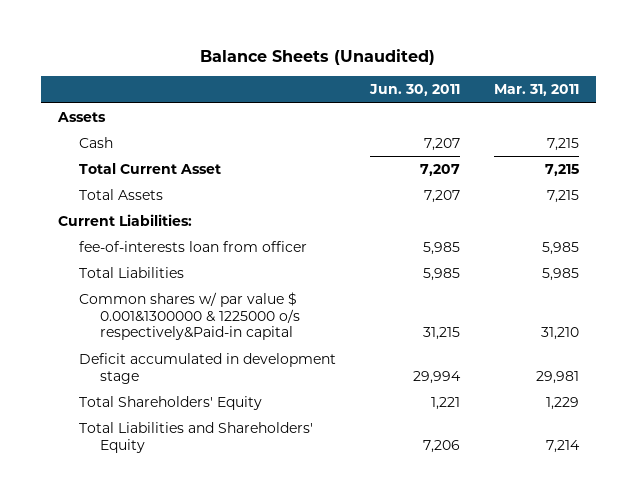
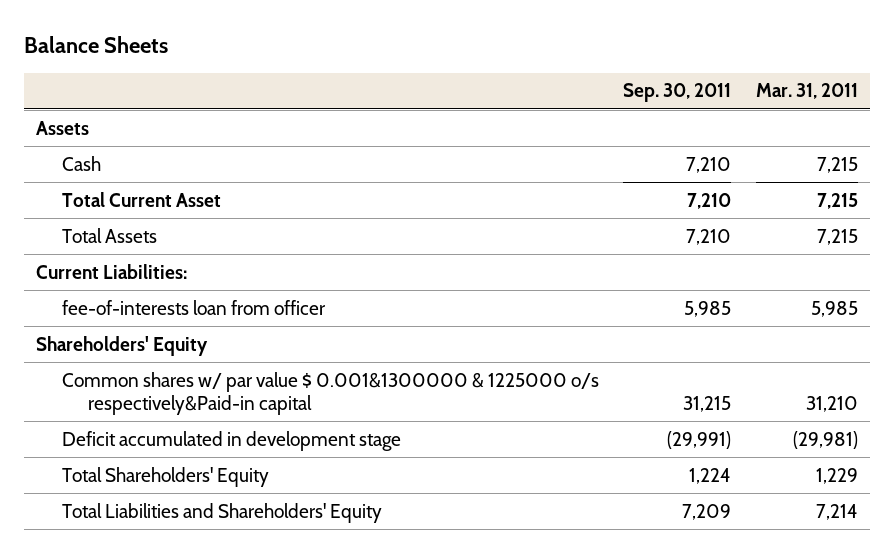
[200,49,436,66] Balance Sheets (Unaudited) -> [23,36,168,54] Balance Sheets
[368,84,460,97] Jun. 30, 2011 -> none
none -> [623,83,732,103] Sep. 30, 2011
[78,267,184,279] Total Liabilities -> none
none -> [35,335,208,356] Shareholders' Equity
[535,370,579,384] 29,981 -> [792,430,858,449] (29,981)

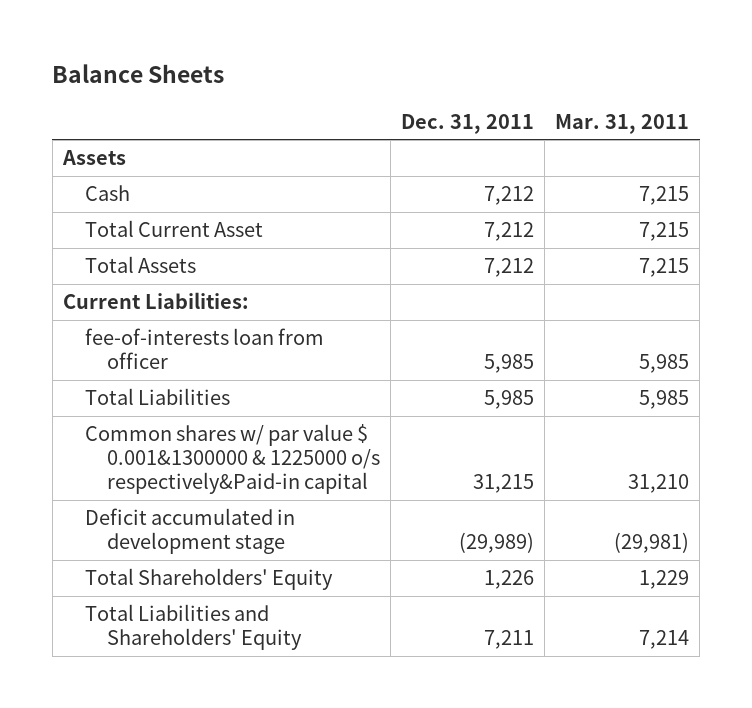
[623,83,732,103] Sep. 30, 2011 -> none
none -> [400,113,534,134] Dec. 31, 2011
[35,335,208,356] Shareholders' Equity -> none
none -> [84,388,230,406] Total Liabilities

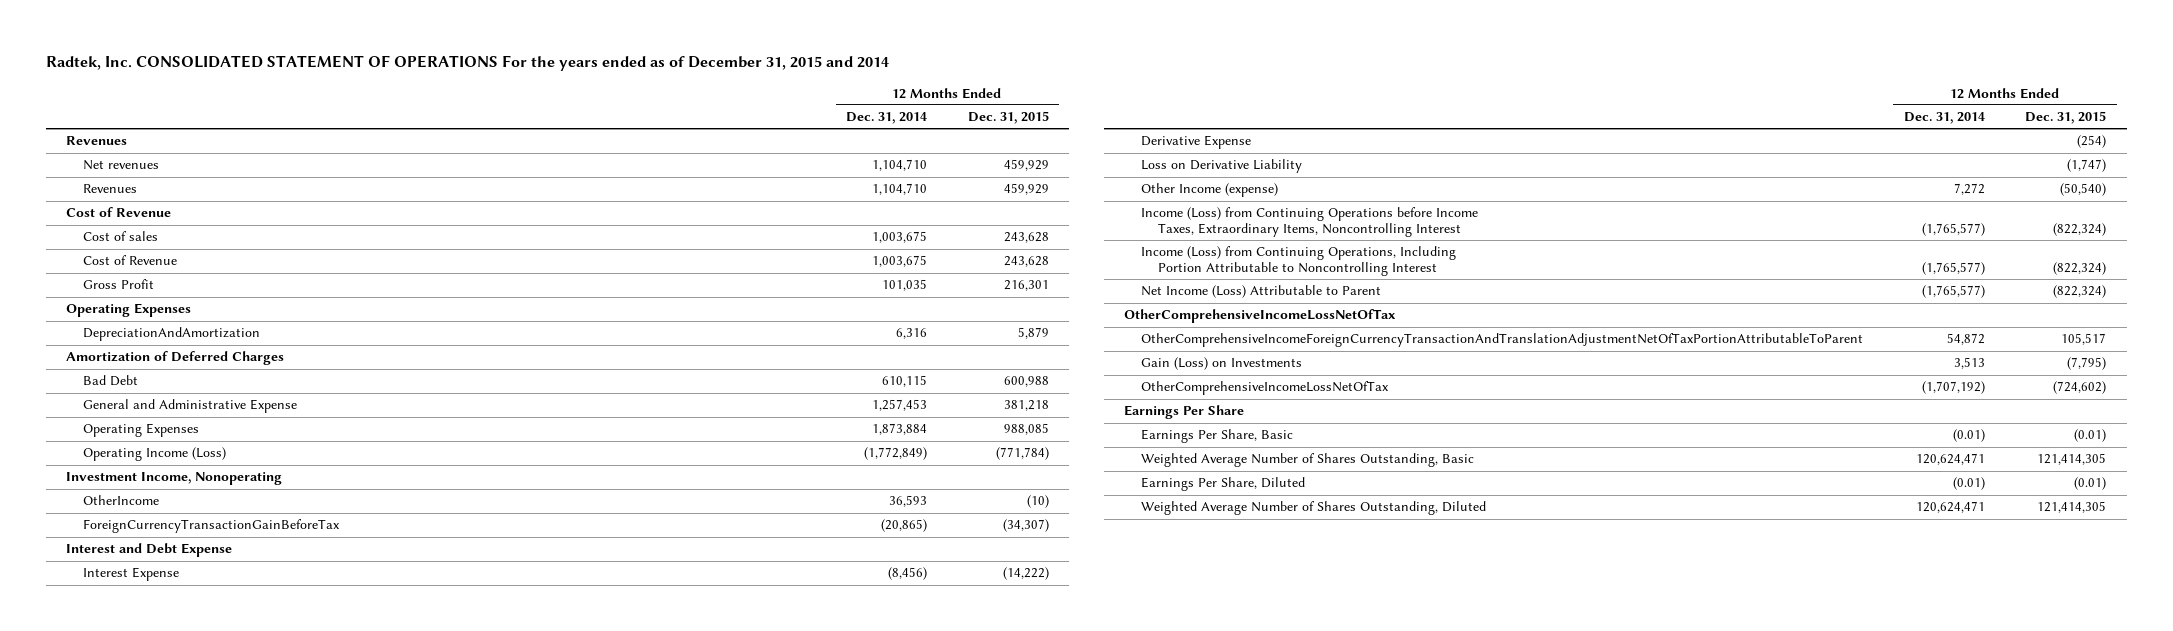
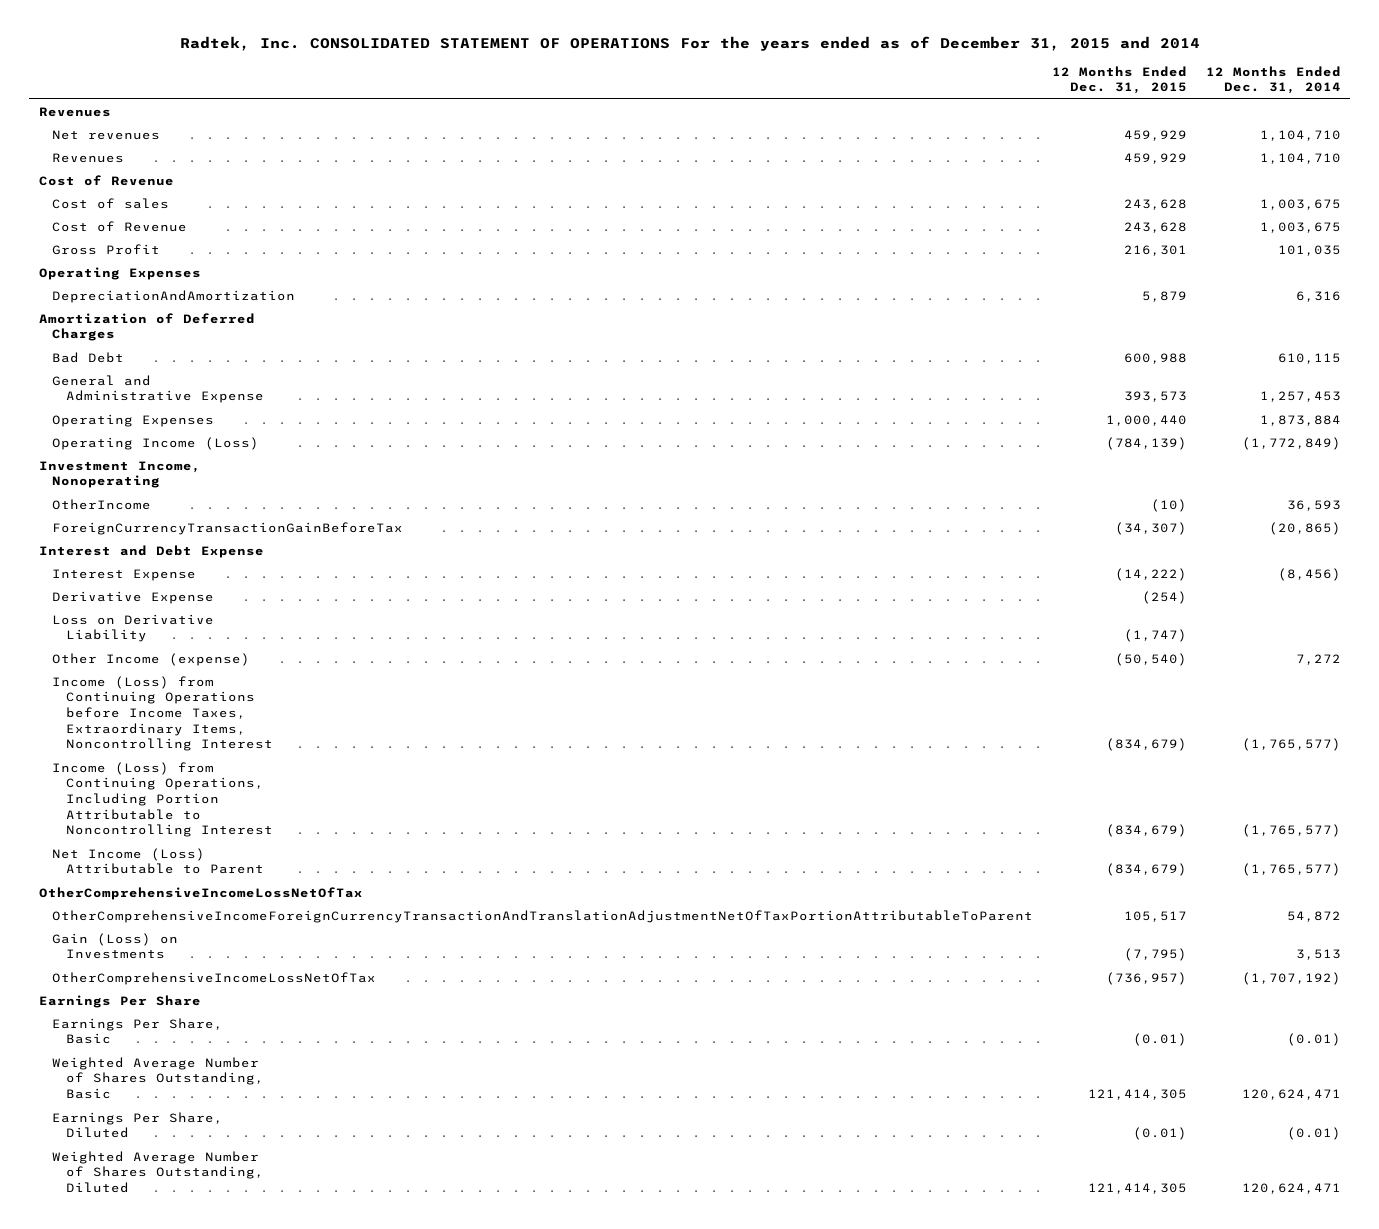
[1003,400,1049,412] 381,218 -> [1124,391,1188,403] 393,573
[1003,423,1049,436] 988,085 -> [1106,414,1188,426] 1,000,440
[995,447,1049,461] (771,784) -> [1106,436,1188,450] (784,139)
[2053,223,2107,237] (822,324) -> [1106,738,1188,752] (834,679)
[2053,262,2107,276] (822,324) -> [1106,824,1188,838] (834,679)
[2053,285,2107,299] (822,324) -> [1106,863,1188,877] (834,679)
[2053,381,2107,395] (724,602) -> [1106,971,1188,985] (736,957)

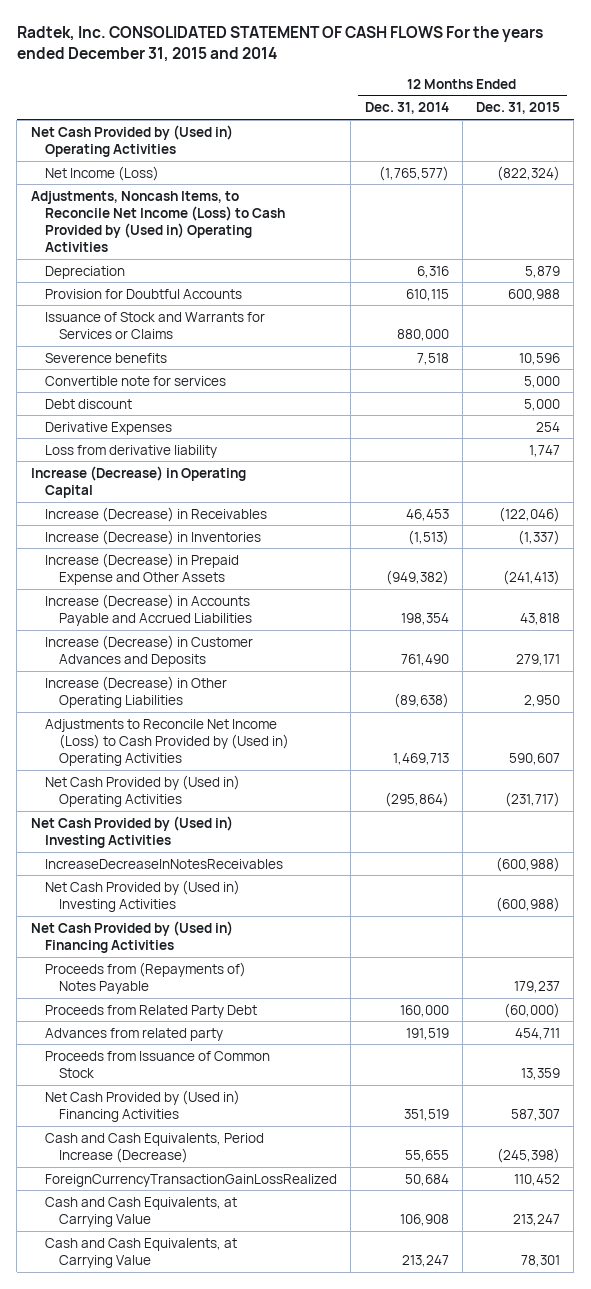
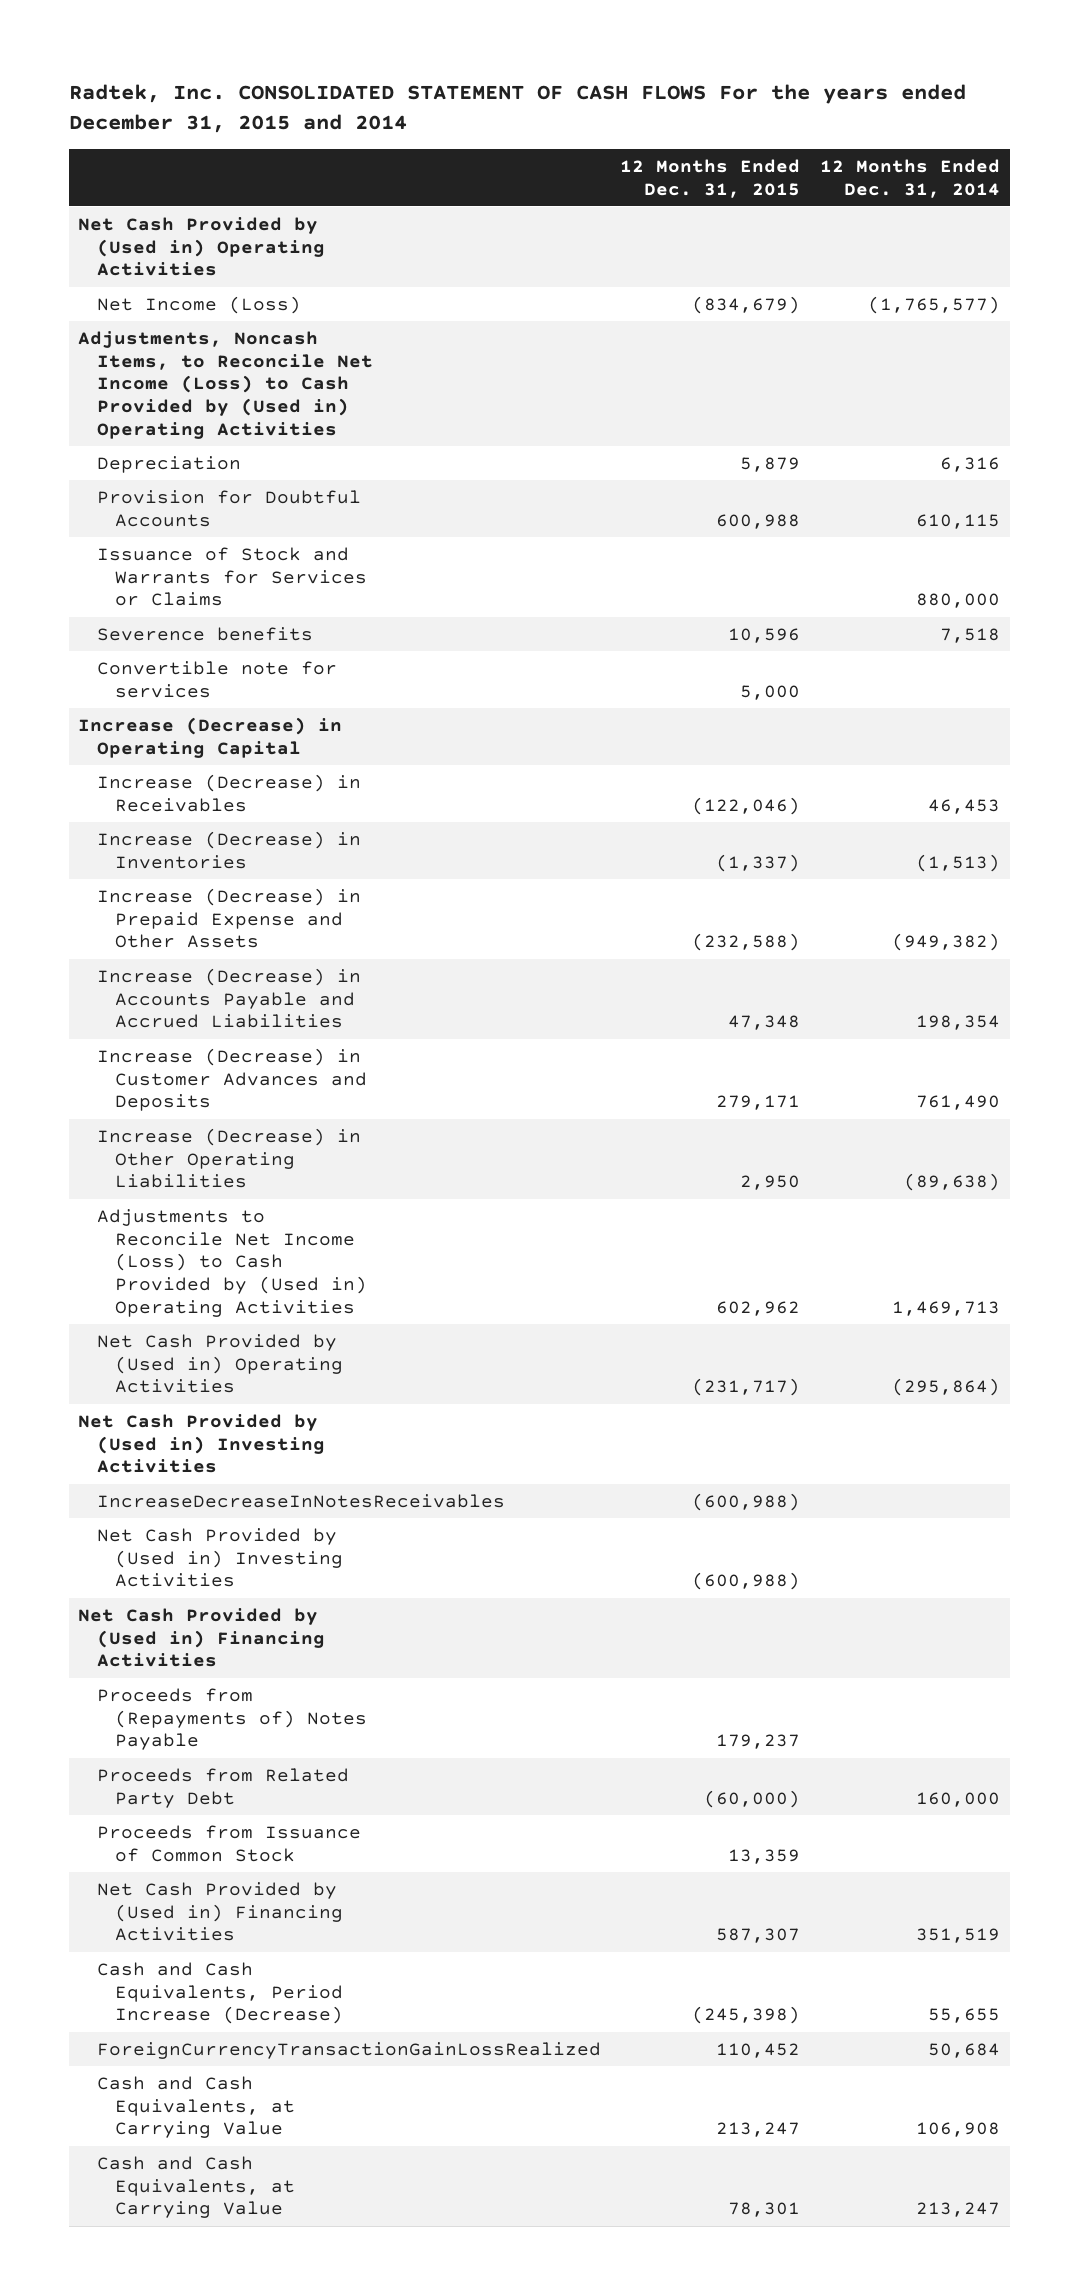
[497,165,561,181] (822,324) -> [692,295,801,314] (834,679)
[44,398,132,409] Debt discount -> none
[44,421,172,435] Derivative Expenses -> none
[44,444,217,458] Loss from derivative liability -> none
[503,569,561,585] (241,413) -> [692,933,801,952] (232,588)
[520,612,561,625] 43,818 -> [728,1015,801,1031] 47,348
[509,752,561,765] 590,607 -> [716,1301,801,1317] 602,962
[44,1027,223,1041] Advances from related party -> none

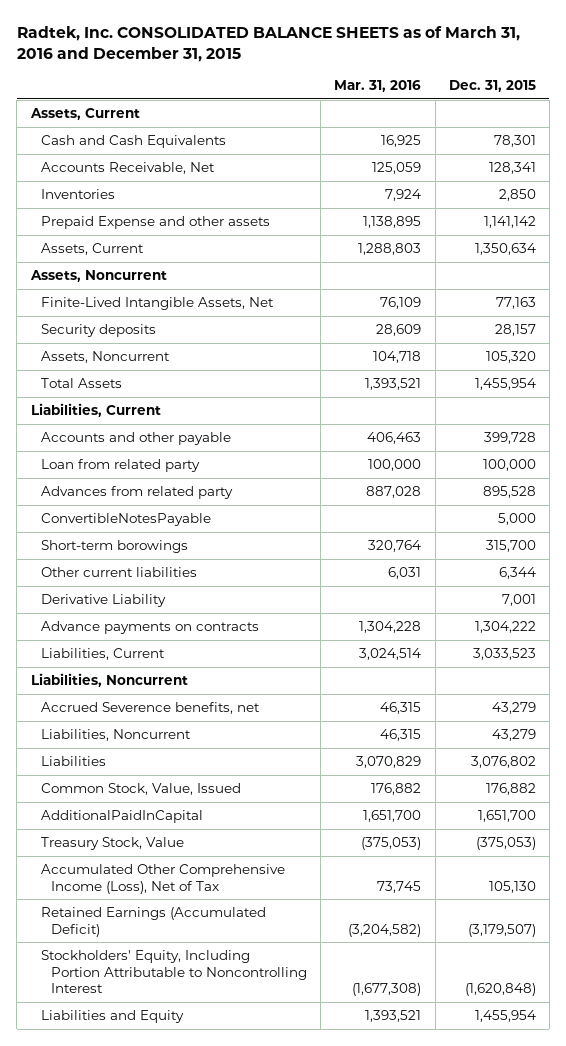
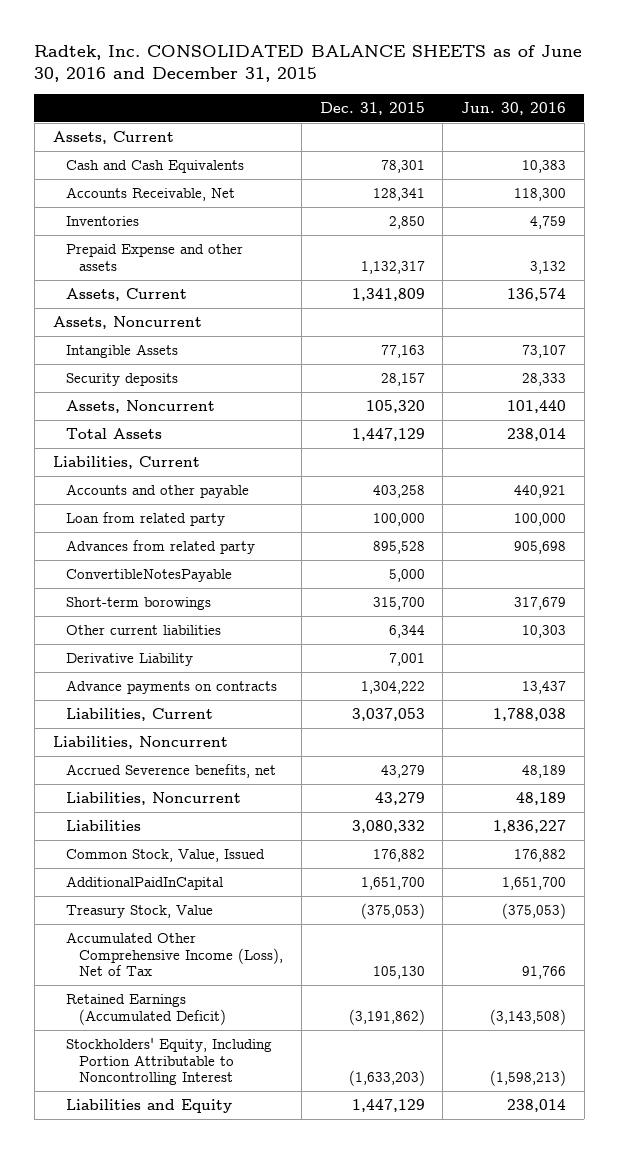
[16,25,520,62] Radtek, Inc. CONSOLIDATED BALANCE SHEETS as of March 31, 2016 and December 31, 2015 -> [34,44,583,83] Radtek, Inc. CONSOLIDATED BALANCE SHEETS as of June 30, 2016 and December 31, 2015
[334,80,422,93] Mar. 31, 2016 -> none
none -> [461,101,567,115] Jun. 30, 2016
[483,216,536,229] 1,141,142 -> [360,260,425,274] 1,132,317
[474,243,536,256] 1,350,634 -> [351,288,425,302] 1,341,809
[40,297,274,311] Finite-Lived Intangible Assets, Net -> [65,344,178,359] Intangible Assets
[474,378,536,391] 1,455,954 -> [351,428,425,442] 1,447,129
[483,432,536,445] 399,728 -> [372,485,425,499] 403,258
[472,648,536,661] 3,033,523 -> [351,708,425,722] 3,037,053
[470,756,536,769] 3,076,802 -> [351,820,425,834] 3,080,332
[467,923,536,937] (3,179,507) -> [348,1008,425,1025] (3,191,862)
[464,982,536,996] (1,620,848) -> [348,1070,425,1087] (1,633,203)
[474,1010,536,1023] 1,455,954 -> [351,1099,425,1113] 1,447,129

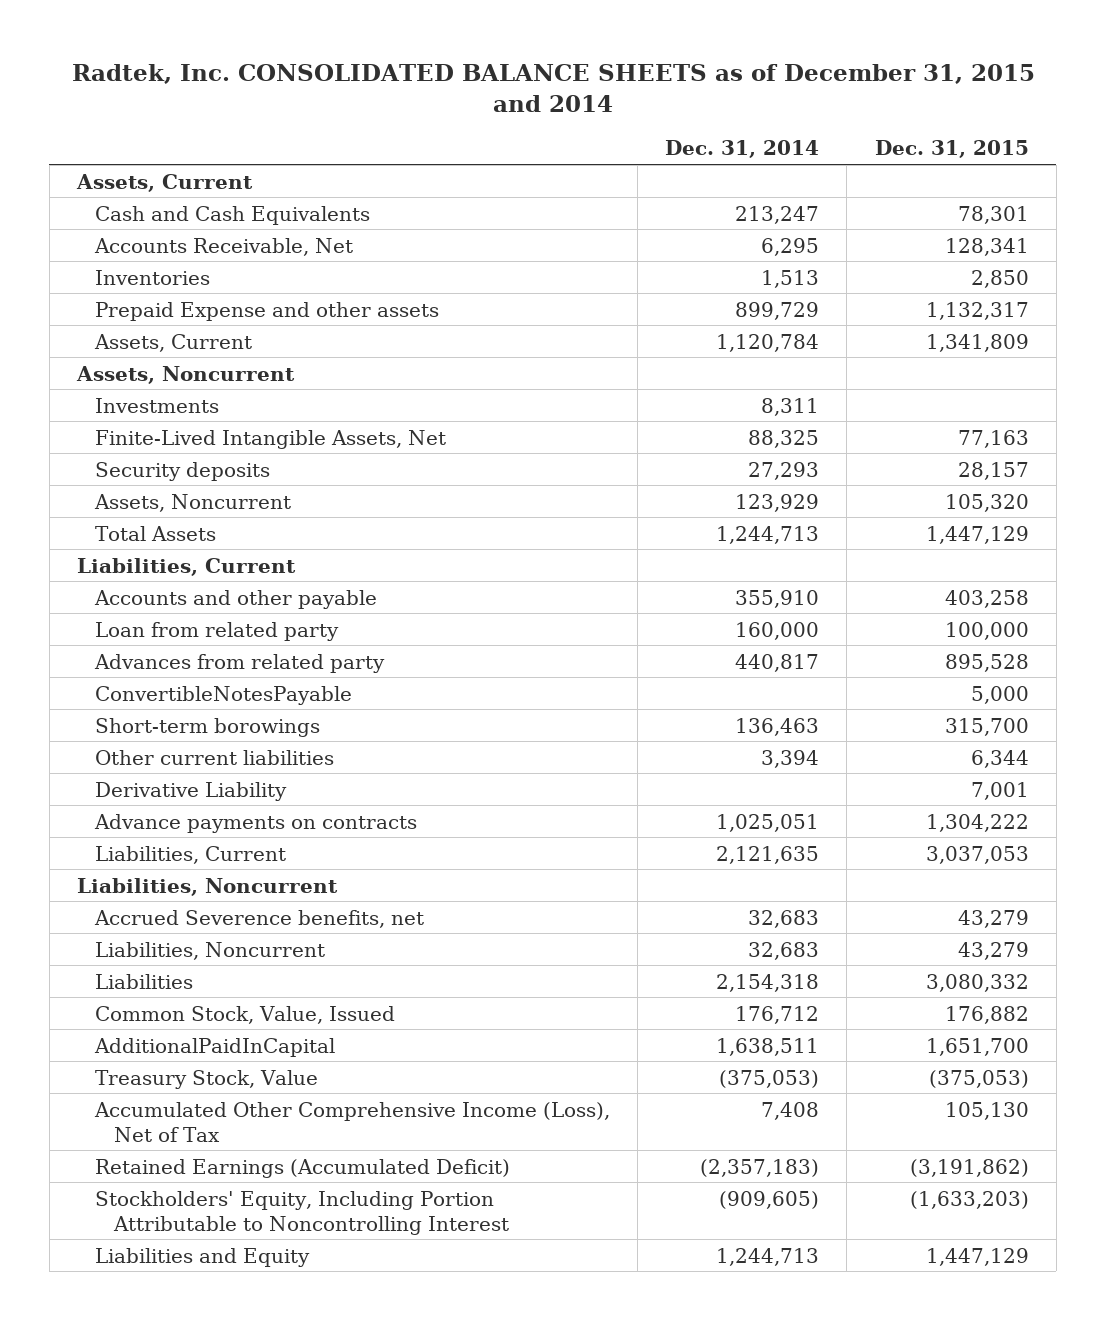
[34,44,583,83] Radtek, Inc. CONSOLIDATED BALANCE SHEETS as of June 30, 2016 and December 31, 2015 -> [71,63,1035,112] Radtek, Inc. CONSOLIDATED BALANCE SHEETS as of December 31, 2015 and 2014
[461,101,567,115] Jun. 30, 2016 -> none
none -> [665,140,820,159] Dec. 31, 2014
none -> [95,397,220,413] Investments
[65,344,178,359] Intangible Assets -> [95,429,447,449] Finite-Lived Intangible Assets, Net

